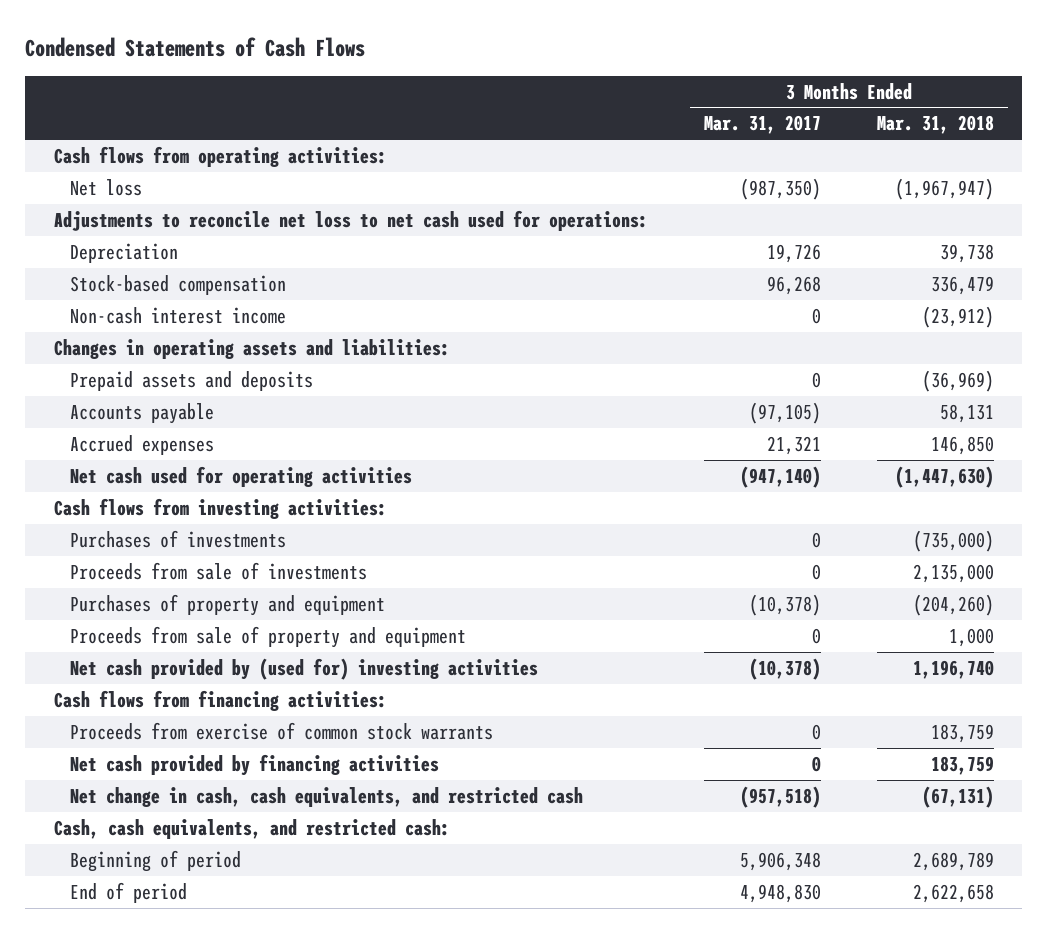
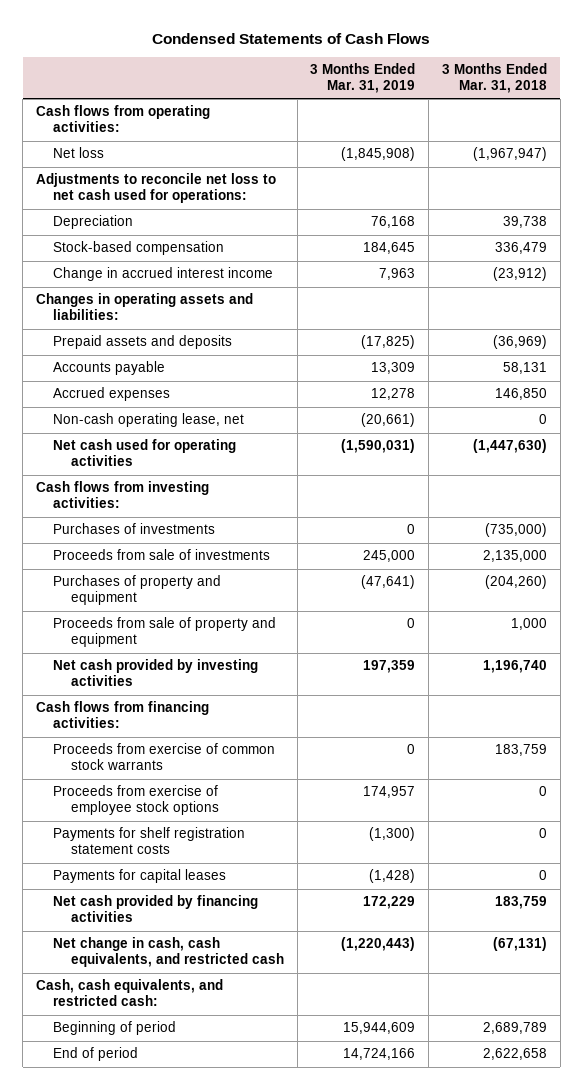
[703,115,821,135] Mar. 31, 2017 -> none
none -> [310,63,416,94] 3 Months Ended Mar. 31, 2019
[70,306,287,324] Non-cash interest income -> [53,267,274,282] Change in accrued interest income
none -> [53,413,245,428] Non-cash operating lease, net
[70,657,539,680] Net cash provided by (used for) investing activities -> [53,659,259,687] Net cash provided by investing activities
none -> [53,785,219,816] Proceeds from exercise of employee stock options
none -> [53,827,246,855] Payments for shelf registration statement costs
none -> [53,869,227,884] Payments for capital leases

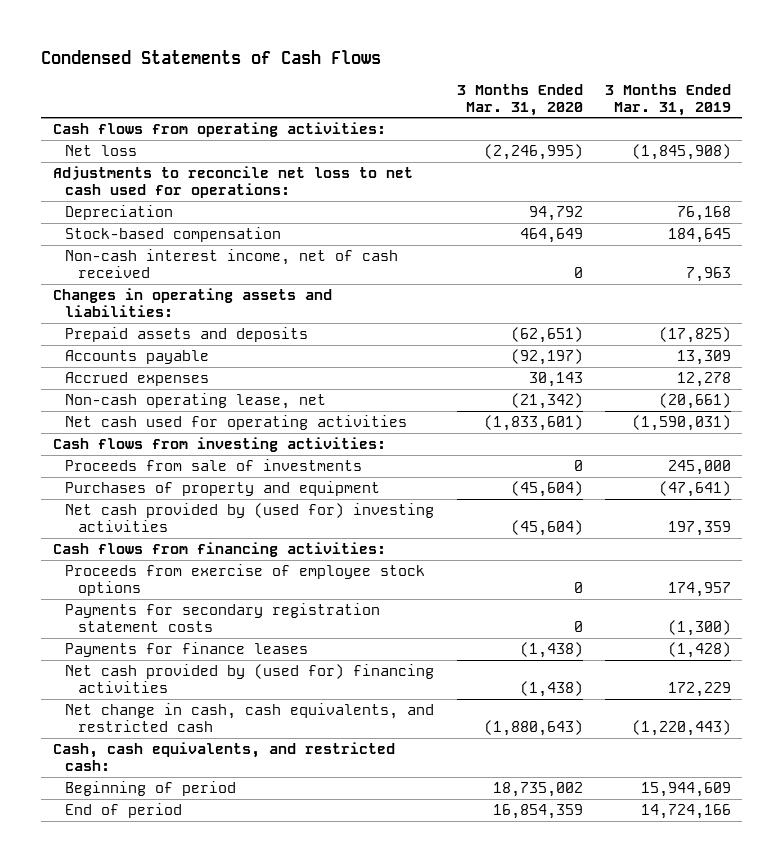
[441,63,547,94] 3 Months Ended Mar. 31, 2018 -> none
none -> [456,83,583,116] 3 Months Ended Mar. 31, 2020
[53,267,274,282] Change in accrued interest income -> [65,248,399,278] Non-cash interest income, net of cash received
[53,523,216,535] Purchases of investments -> none
[53,617,277,648] Proceeds from sale of property and equipment -> none
[53,659,259,687] Net cash provided by investing activities -> [65,502,435,532] Net cash provided by (used for) investing activities
[53,743,276,771] Proceeds from exercise of common stock warrants -> none
[53,827,246,855] Payments for shelf registration statement costs -> [65,602,381,632] Payments for secondary registration statement costs
[53,869,227,884] Payments for capital leases -> [65,641,309,657] Payments for finance leases
[53,895,259,923] Net cash provided by financing activities -> [65,663,435,693] Net cash provided by (used for) financing activities

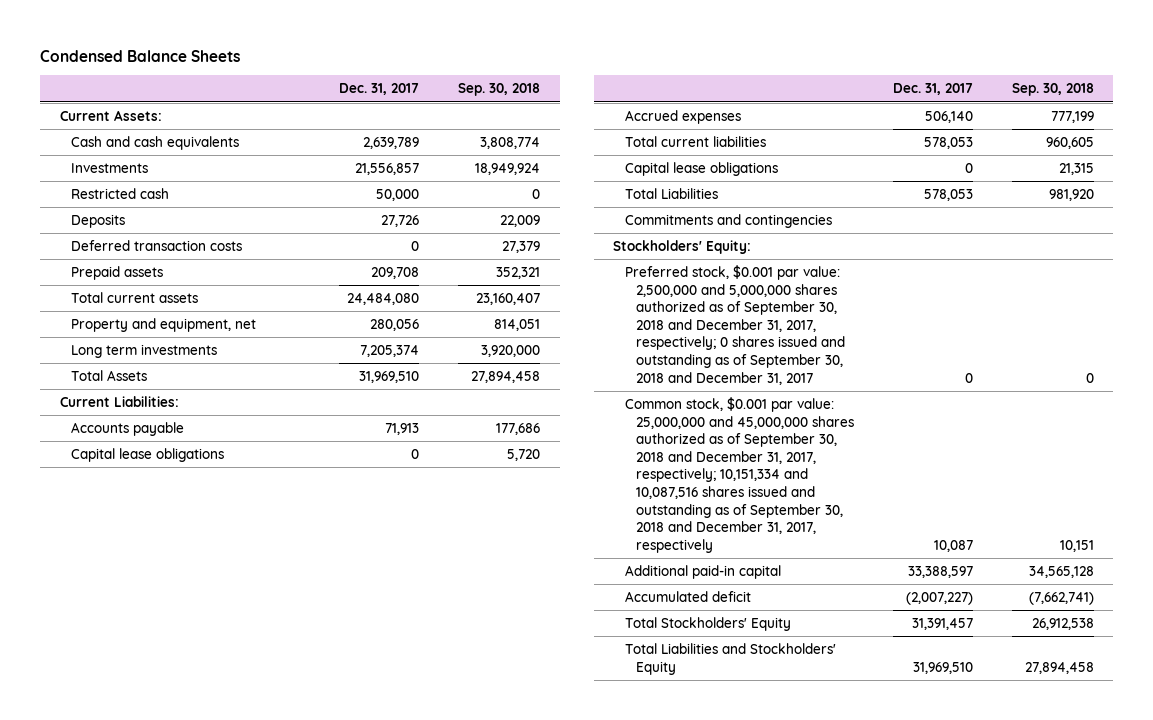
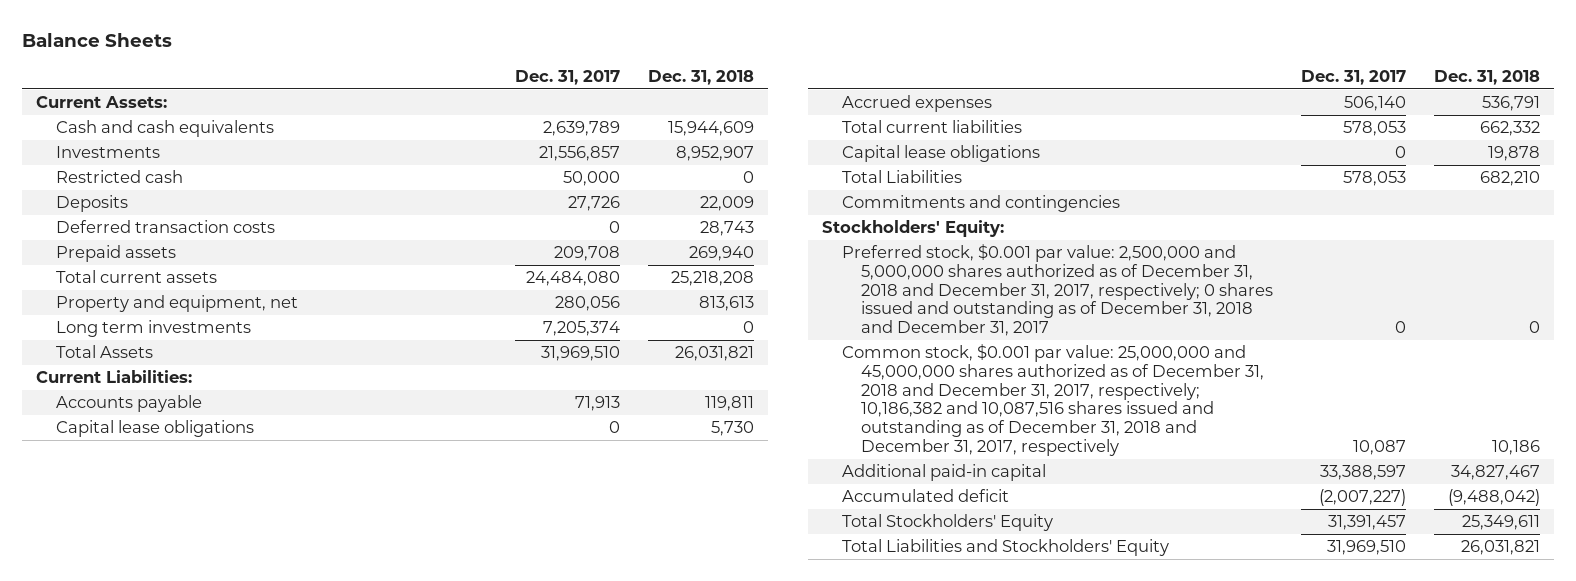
[40,49,241,62] Condensed Balance Sheets -> [22,33,173,48] Balance Sheets
[458,83,541,97] Sep. 30, 2018 -> none
none -> [647,69,754,85] Dec. 31, 2018
[624,265,845,385] Preferred stock, $0.001 par value: 2,500,000 and 5,000,000 shares authorized as of September 30, 2018 and December 31, 2017, respectively; 0 shares issued and outstanding as of September 30, 2018 and December 31, 2017 -> [841,244,1274,337] Preferred stock, $0.001 par value: 2,500,000 and 5,000,000 shares authorized as of December 31, 2018 and December 31, 2017, respectively; 0 shares issued and outstanding as of December 31, 2018 and December 31, 2017
[624,397,854,553] Common stock, $0.001 par value: 25,000,000 and 45,000,000 shares authorized as of September 30, 2018 and December 31, 2017, respectively; 10,151,334 and 10,087,516 shares issued and outstanding as of September 30, 2018 and December 31, 2017, respectively -> [841,344,1265,456] Common stock, $0.001 par value: 25,000,000 and 45,000,000 shares authorized as of December 31, 2018 and December 31, 2017, respectively; 10,186,382 and 10,087,516 shares issued and outstanding as of December 31, 2018 and December 31, 2017, respectively

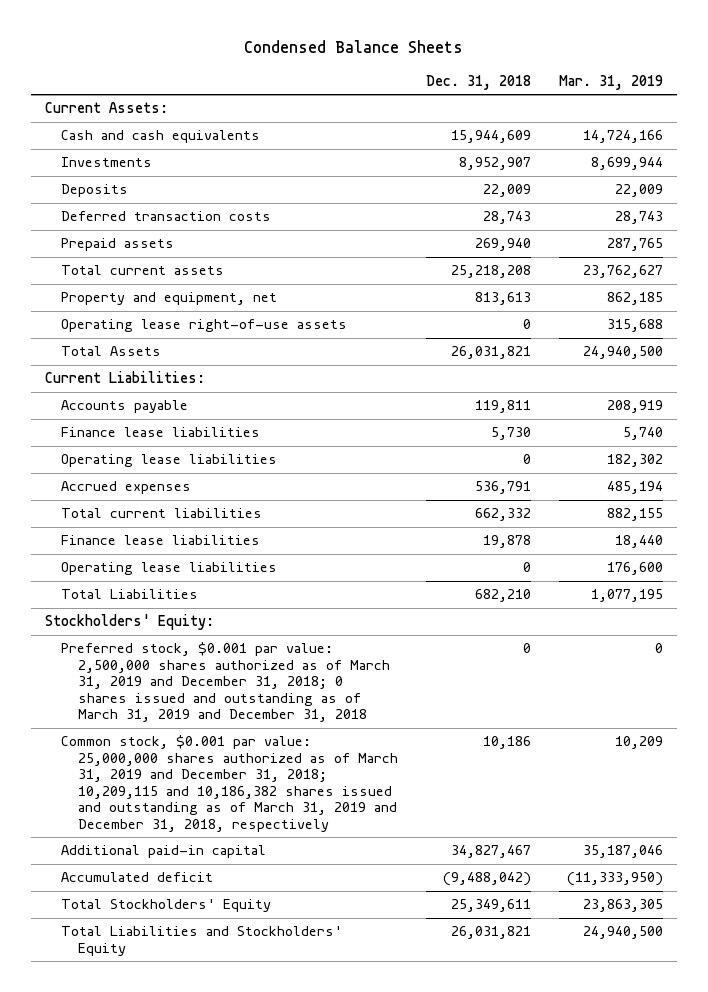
[22,33,173,48] Balance Sheets -> [244,40,464,54] Condensed Balance Sheets
[514,69,620,85] Dec. 31, 2017 -> none
none -> [559,74,664,90] Mar. 31, 2019
[55,170,183,184] Restricted cash -> none
[55,320,251,338] Long term investments -> none
none -> [61,319,348,333] Operating lease right-of-use assets
[55,420,254,438] Capital lease obligations -> [61,427,261,438] Finance lease liabilities
none -> [61,454,278,468] Operating lease liabilities
[841,145,1040,163] Capital lease obligations -> [61,535,261,546] Finance lease liabilities
none -> [61,562,278,576] Operating lease liabilities
[841,195,1120,213] Commitments and contingencies -> none
[841,244,1274,337] Preferred stock, $0.001 par value: 2,500,000 and 5,000,000 shares authorized as of December 31, 2018 and December 31, 2017, respectively; 0 shares issued and outstanding as of December 31, 2018 and December 31, 2017 -> [61,642,390,723] Preferred stock, $0.001 par value: 2,500,000 shares authorized as of March 31, 2019 and December 31, 2018; 0 shares issued and outstanding as of March 31, 2019 and December 31, 2018
[841,344,1265,456] Common stock, $0.001 par value: 25,000,000 and 45,000,000 shares authorized as of December 31, 2018 and December 31, 2017, respectively; 10,186,382 and 10,087,516 shares issued and outstanding as of December 31, 2018 and December 31, 2017, respectively -> [61,735,398,832] Common stock, $0.001 par value: 25,000,000 shares authorized as of March 31, 2019 and December 31, 2018; 10,209,115 and 10,186,382 shares issued and outstanding as of March 31, 2019 and December 31, 2018, respectively

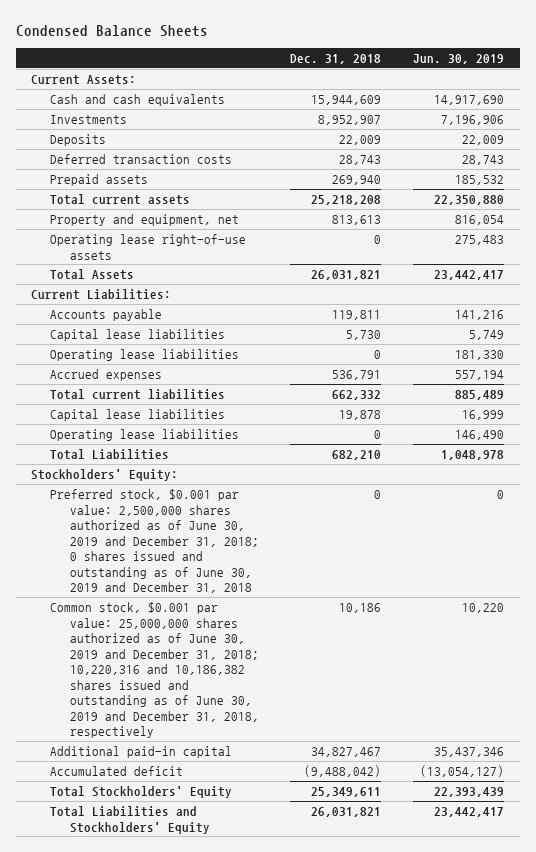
[559,74,664,90] Mar. 31, 2019 -> none
none -> [413,54,505,65] Jun. 30, 2019
[61,427,261,438] Finance lease liabilities -> [50,329,226,342] Capital lease liabilities
[61,535,261,546] Finance lease liabilities -> [50,409,226,422] Capital lease liabilities
[61,642,390,723] Preferred stock, $0.001 par value: 2,500,000 shares authorized as of March 31, 2019 and December 31, 2018; 0 shares issued and outstanding as of March 31, 2019 and December 31, 2018 -> [50,489,259,594] Preferred stock, $0.001 par value: 2,500,000 shares authorized as of June 30, 2019 and December 31, 2018; 0 shares issued and outstanding as of June 30, 2019 and December 31, 2018
[61,735,398,832] Common stock, $0.001 par value: 25,000,000 shares authorized as of March 31, 2019 and December 31, 2018; 10,209,115 and 10,186,382 shares issued and outstanding as of March 31, 2019 and December 31, 2018, respectively -> [50,602,259,739] Common stock, $0.001 par value: 25,000,000 shares authorized as of June 30, 2019 and December 31, 2018; 10,220,316 and 10,186,382 shares issued and outstanding as of June 30, 2019 and December 31, 2018, respectively

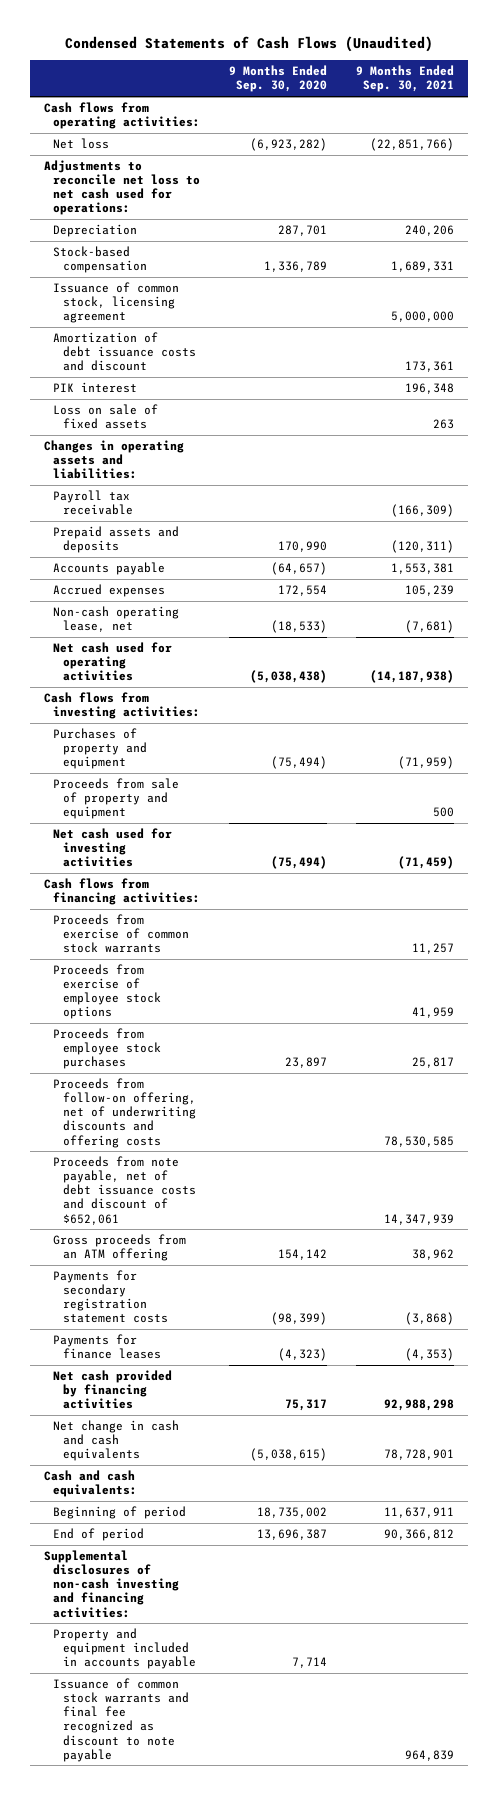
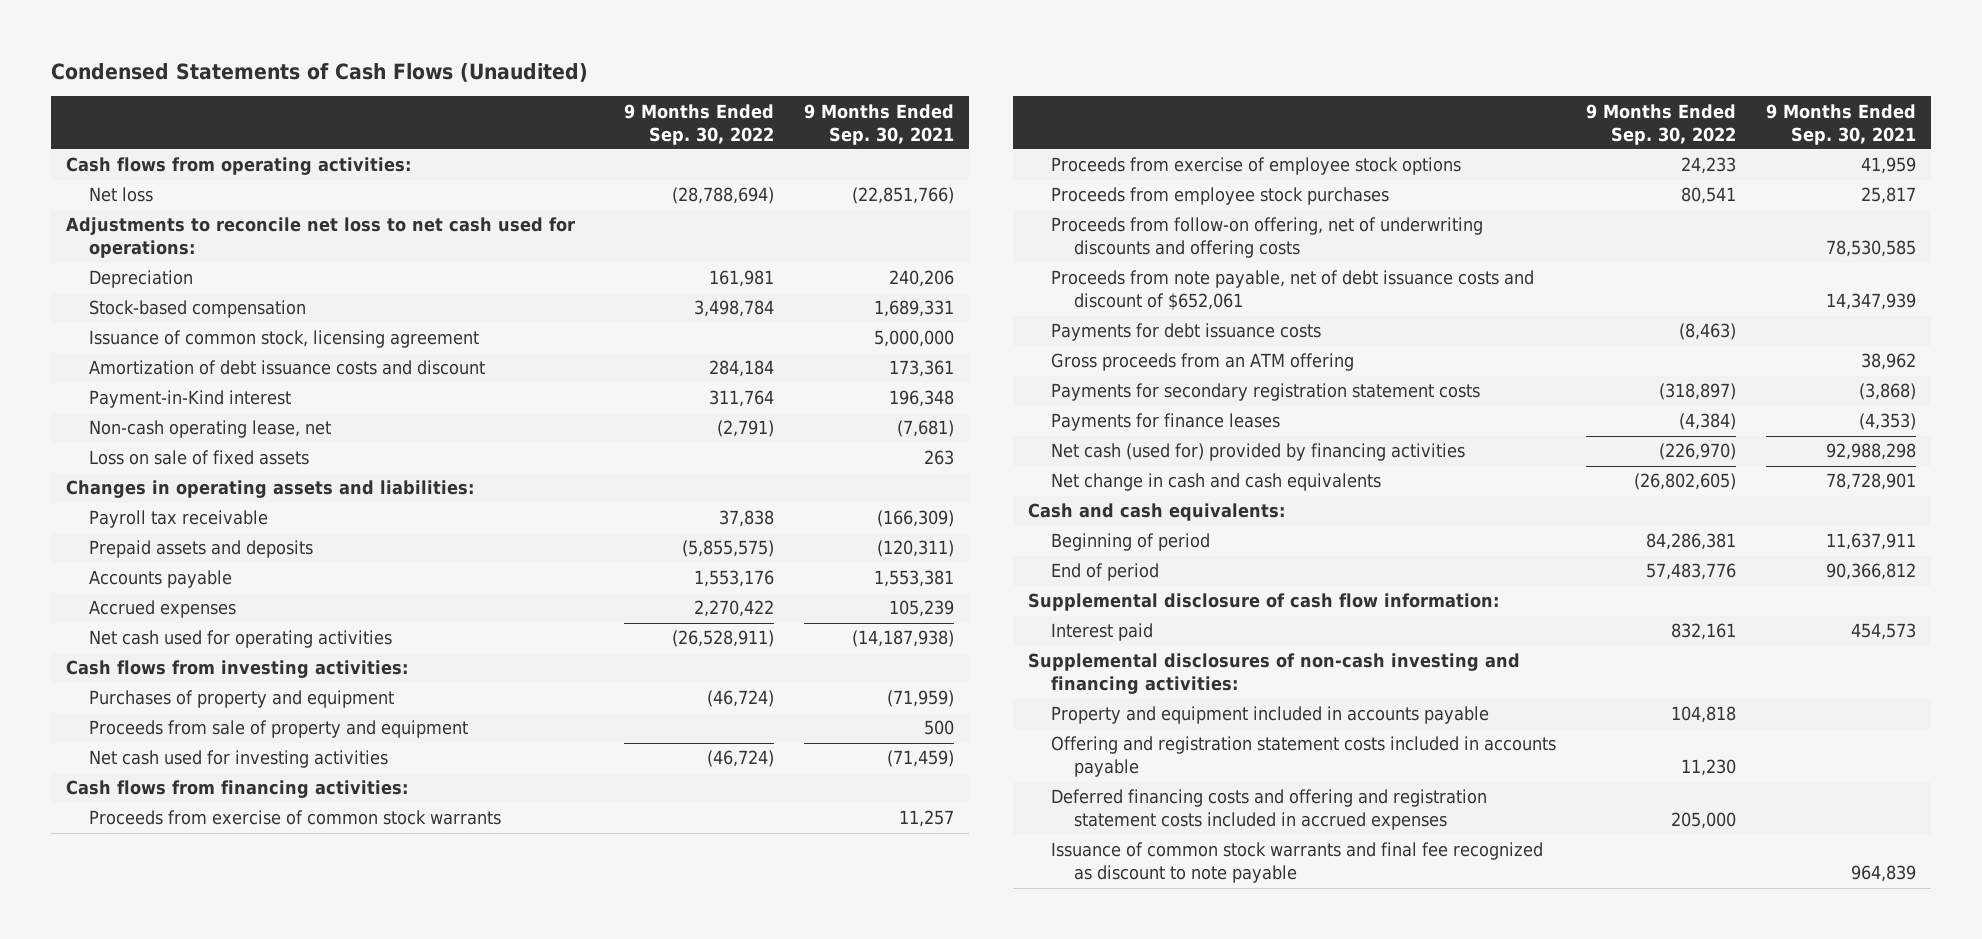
[229,65,328,93] 9 Months Ended Sep. 30, 2020 -> none
none -> [623,103,774,145] 9 Months Ended Sep. 30, 2022
[53,382,138,394] PIK interest -> [88,390,291,409] Payment-in-Kind interest
[53,606,180,633] Non-cash operating lease, net -> [88,420,331,439] Non-cash operating lease, net
none -> [1051,323,1322,342] Payments for debt issuance costs
[53,1370,173,1410] Net cash provided by financing activities -> [1051,443,1466,462] Net cash (used for) provided by financing activities
none -> [1028,593,1500,612] Supplemental disclosure of cash flow information:
none -> [1051,623,1154,642] Interest paid
none -> [1051,736,1557,778] Offering and registration statement costs included in accounts payable
none -> [1051,789,1488,831] Deferred financing costs and offering and registration statement costs included in accrued expenses

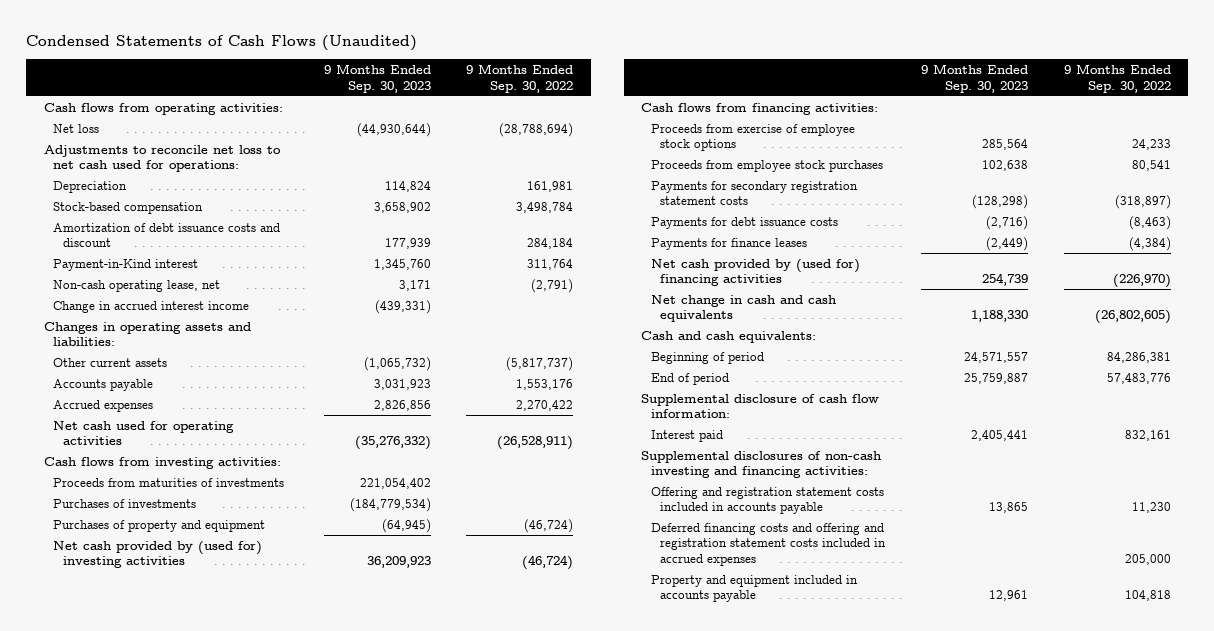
[803,103,954,145] 9 Months Ended Sep. 30, 2021 -> none
none -> [323,64,431,93] 9 Months Ended Sep. 30, 2023
[88,330,479,349] Issuance of common stock, licensing agreement -> none
[88,450,309,466] Loss on sale of fixed assets -> none
none -> [53,300,250,313] Change in accrued interest income
[88,510,268,529] Payroll tax receivable -> none
[88,540,313,559] Prepaid assets and deposits -> none
none -> [53,357,168,367] Other current assets
none -> [53,477,285,487] Proceeds from maturities of investments
none -> [53,498,197,508] Purchases of investments
[88,720,468,739] Proceeds from sale of property and equipment -> none
[88,750,388,769] Net cash used for investing activities -> [53,540,263,569] Net cash provided by (used for) investing activities
[88,810,501,826] Proceeds from exercise of common stock warrants -> none
[1051,217,1484,259] Proceeds from follow-on offering, net of underwriting discounts and offering costs -> none
[1051,270,1535,311] Proceeds from note payable, net of debt issuance costs and discount of $652,061 -> none
[1051,353,1355,372] Gross proceeds from an ATM offering -> none
[1051,323,1322,342] Payments for debt issuance costs -> [650,216,838,229] Payments for debt issuance costs
[1051,443,1466,462] Net cash (used for) provided by financing activities -> [650,258,860,287] Net cash provided by (used for) financing activities
[1051,842,1544,884] Issuance of common stock warrants and final fee recognized as discount to note payable -> none
[1051,706,1490,725] Property and equipment included in accounts payable -> [650,574,858,603] Property and equipment included in accounts payable

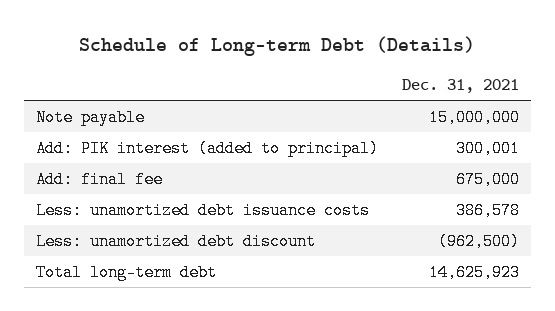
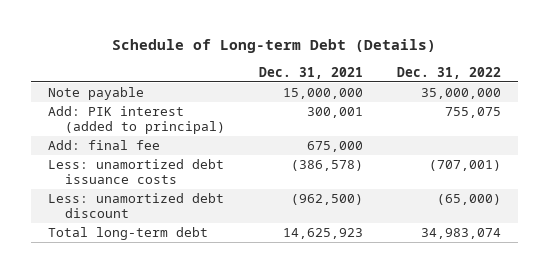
none -> [397,67,502,80] Dec. 31, 2022
[456,202,521,220] 386,578 -> [291,159,364,171] (386,578)

